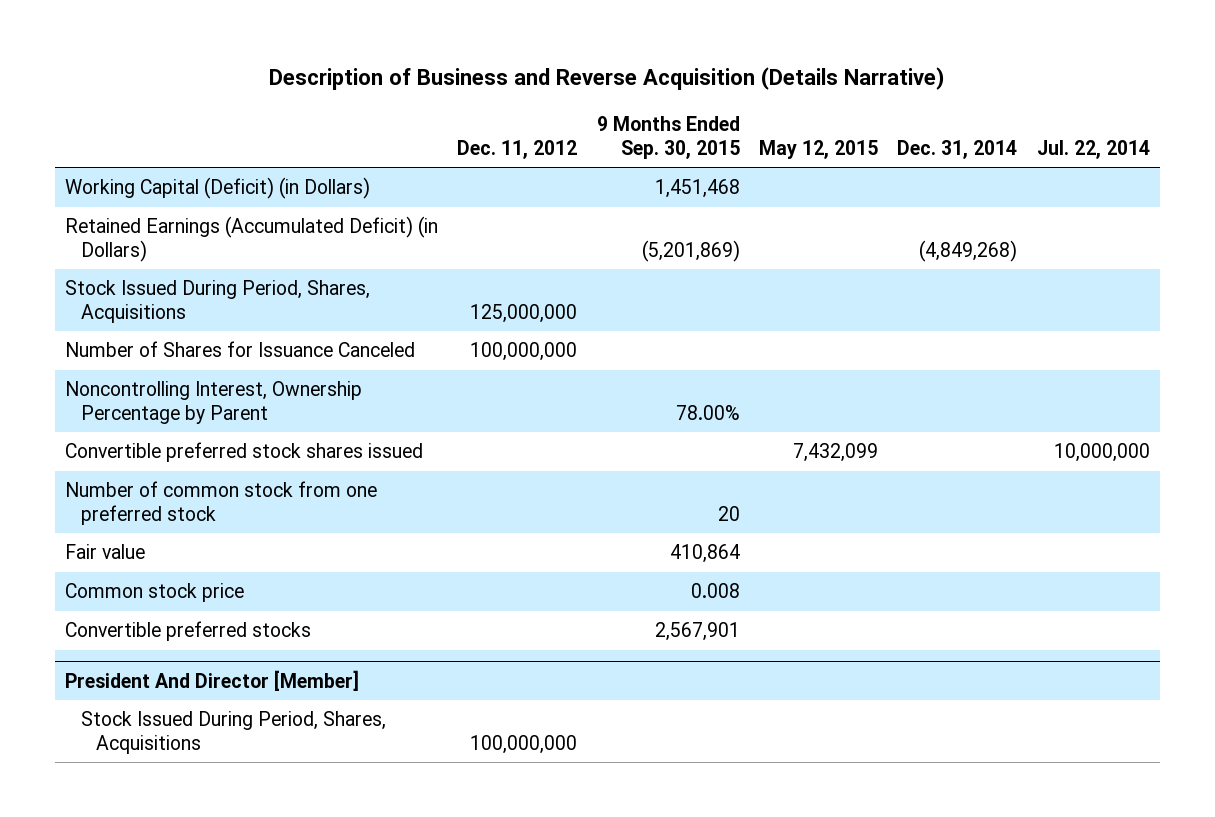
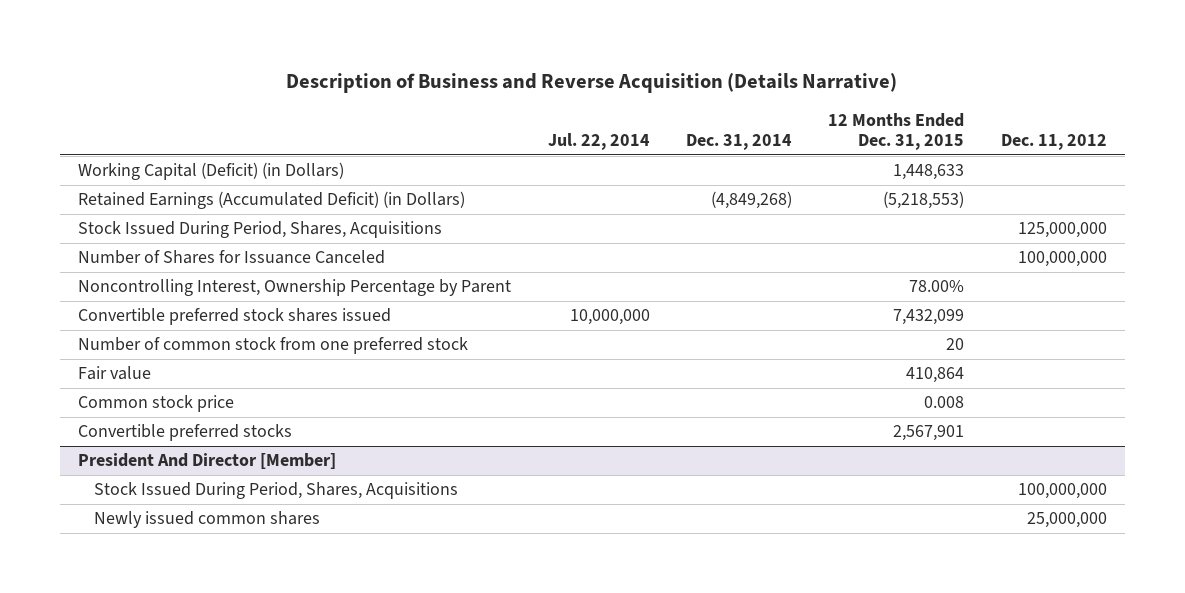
[596,115,740,159] 9 Months Ended Sep. 30, 2015 -> none
[759,139,879,159] May 12, 2015 -> none
none -> [828,112,965,151] 12 Months Ended Dec. 31, 2015
none -> [93,511,320,529] Newly issued common shares

